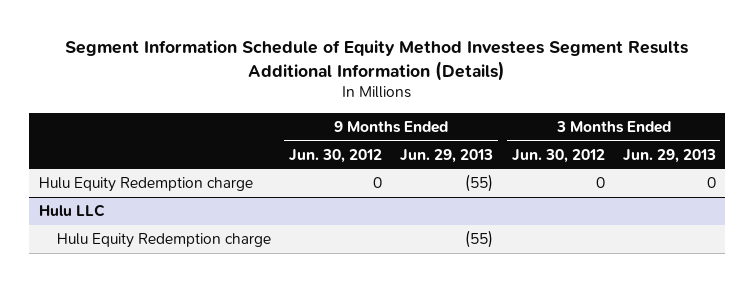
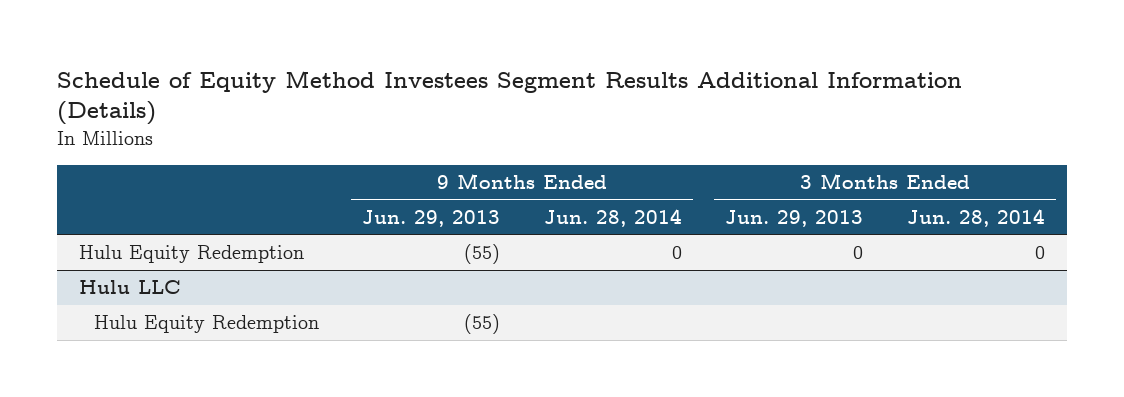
[65,40,689,81] Segment Information Schedule of Equity Method Investees Segment Results Additional Information (Details) -> [56,70,962,126] Schedule of Equity Method Investees Segment Results Additional Information (Details)
[288,148,382,163] Jun. 30, 2012 -> none
[511,148,605,163] Jun. 30, 2012 -> none
none -> [543,208,682,227] Jun. 28, 2014
none -> [906,208,1045,227] Jun. 28, 2014
[38,177,253,193] Hulu Equity Redemption charge -> [78,245,304,264] Hulu Equity Redemption
[56,233,271,249] Hulu Equity Redemption charge -> [93,315,319,334] Hulu Equity Redemption

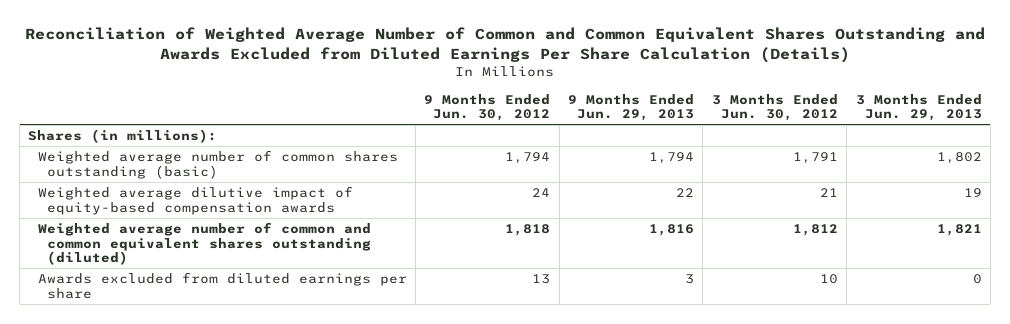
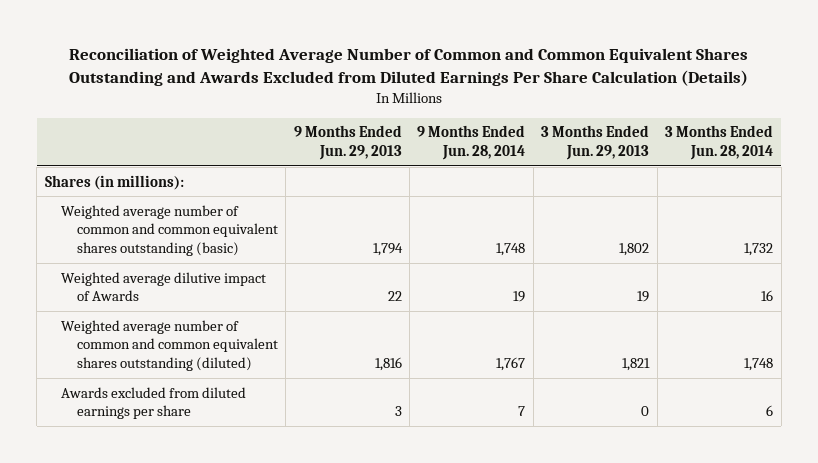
[424,93,551,122] 9 Months Ended Jun. 30, 2012 -> none
[711,93,838,122] 3 Months Ended Jun. 30, 2012 -> none
none -> [417,125,526,161] 9 Months Ended Jun. 28, 2014
none -> [665,125,774,161] 3 Months Ended Jun. 28, 2014
[37,149,398,179] Weighted average number of common shares outstanding (basic) -> [60,204,278,257] Weighted average number of common and common equivalent shares outstanding (basic)
[37,185,353,215] Weighted average dilutive impact of equity-based compensation awards -> [60,271,266,302] Weighted average dilutive impact of Awards

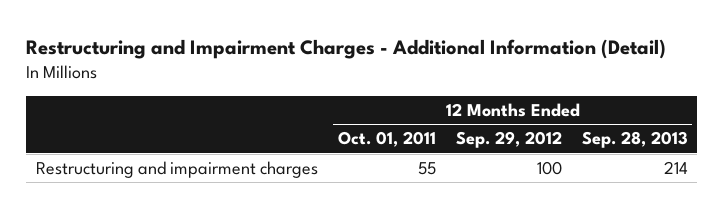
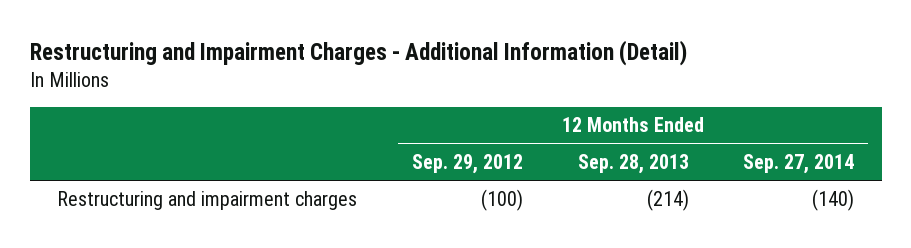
[337,131,436,148] Oct. 01, 2011 -> none
none -> [743,154,855,175] Sep. 27, 2014
[536,161,562,176] 100 -> [480,189,523,212] (100)
[663,161,688,175] 214 -> [646,189,689,212] (214)

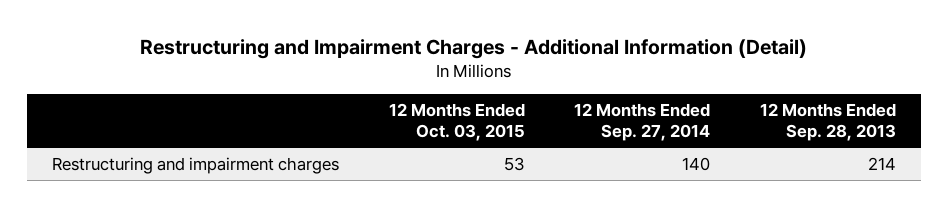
[411,154,523,175] Sep. 29, 2012 -> none
none -> [388,103,525,142] 12 Months Ended Oct. 03, 2015
[646,189,689,212] (214) -> [868,156,897,170] 214
[812,189,855,212] (140) -> [682,156,711,171] 140

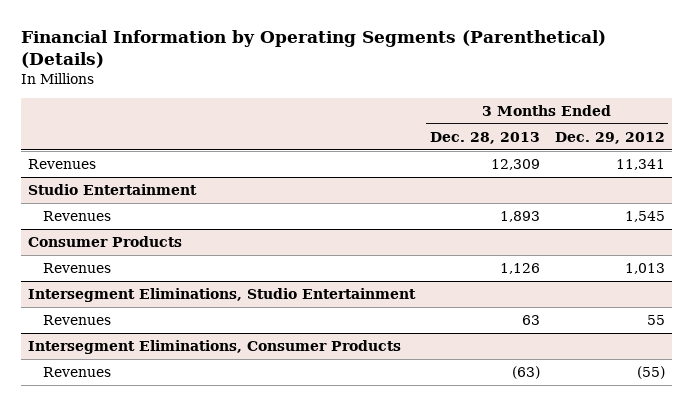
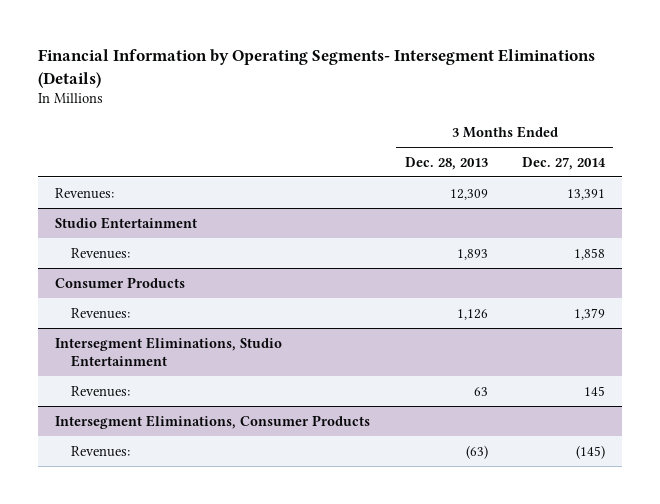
[20,29,606,68] Financial Information by Operating Segments (Parenthetical) (Details) -> [38,48,596,88] Financial Information by Operating Segments- Intersegment Eliminations (Details)
[554,131,665,144] Dec. 29, 2012 -> none
none -> [521,156,606,170] Dec. 27, 2014
[27,159,96,170] Revenues -> [55,187,115,199] Revenues:
[43,211,112,222] Revenues -> [70,247,130,259] Revenues:
[43,263,112,274] Revenues -> [70,307,130,319] Revenues:
[43,315,112,326] Revenues -> [70,385,130,397] Revenues:
[43,367,112,378] Revenues -> [70,445,130,457] Revenues:

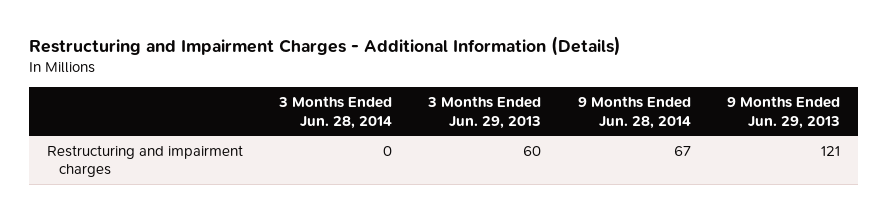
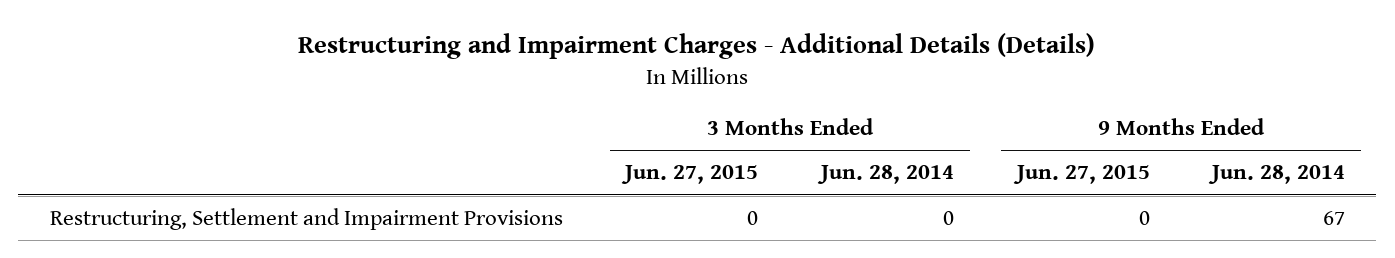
[28,36,621,57] Restructuring and Impairment Charges - Additional Information (Details) -> [298,33,1096,60] Restructuring and Impairment Charges - Additional Details (Details)
[427,96,542,129] 3 Months Ended Jun. 29, 2013 -> none
[726,96,840,129] 9 Months Ended Jun. 29, 2013 -> none
none -> [621,165,759,185] Jun. 27, 2015
none -> [1012,165,1150,185] Jun. 27, 2015
[46,144,243,178] Restructuring and impairment charges -> [49,208,563,231] Restructuring, Settlement and Impairment Provisions

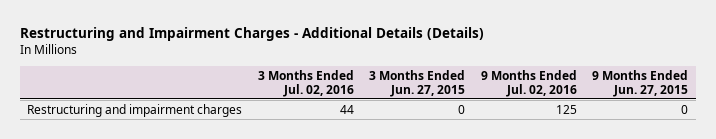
[816,165,954,185] Jun. 28, 2014 -> none
[1208,165,1346,185] Jun. 28, 2014 -> none
none -> [257,69,354,97] 3 Months Ended Jul. 02, 2016
none -> [480,69,577,97] 9 Months Ended Jul. 02, 2016
[49,208,563,231] Restructuring, Settlement and Impairment Provisions -> [27,103,243,117] Restructuring and impairment charges

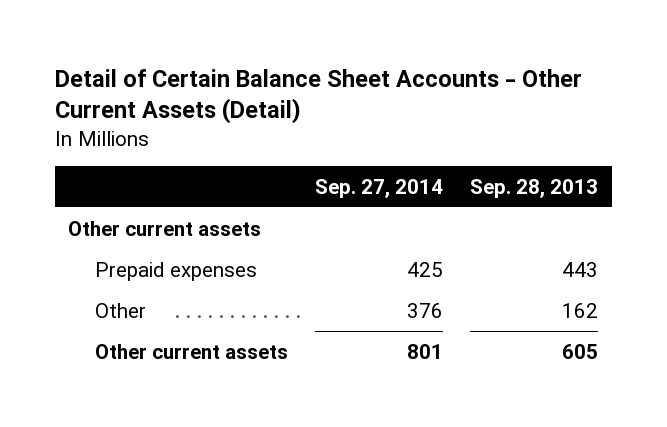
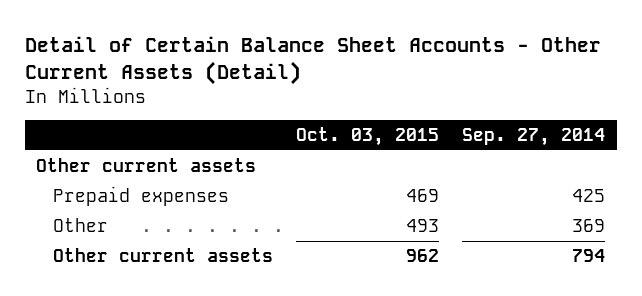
[470,178,599,198] Sep. 28, 2013 -> none
none -> [296,127,440,147] Oct. 03, 2015
[406,302,443,318] 376 -> [572,218,606,232] 369
[406,343,443,359] 801 -> [572,248,606,262] 794

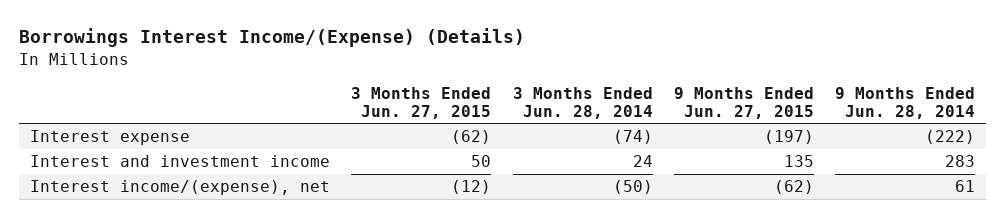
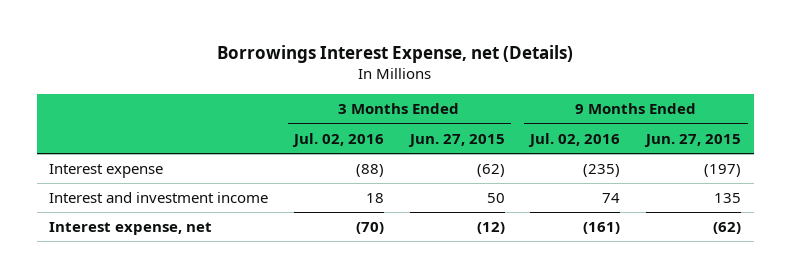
[19,28,526,48] Borrowings Interest Income/(Expense) (Details) -> [217,45,574,64] Borrowings Interest Expense, net (Details)
[512,86,653,119] 3 Months Ended Jun. 28, 2014 -> none
[835,86,976,119] 9 Months Ended Jun. 28, 2014 -> none
none -> [292,132,385,147] Jul. 02, 2016
none -> [528,132,621,147] Jul. 02, 2016
[29,180,330,196] Interest income/(expense), net -> [49,222,213,236] Interest expense, net

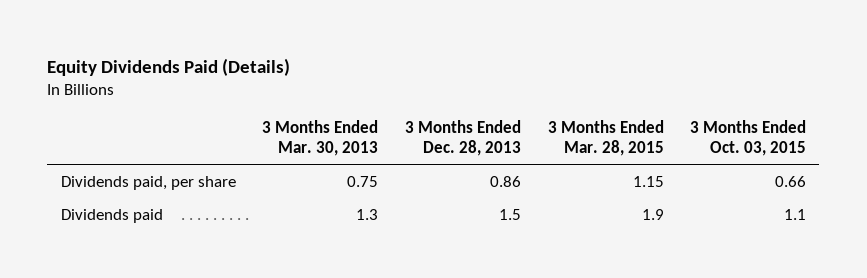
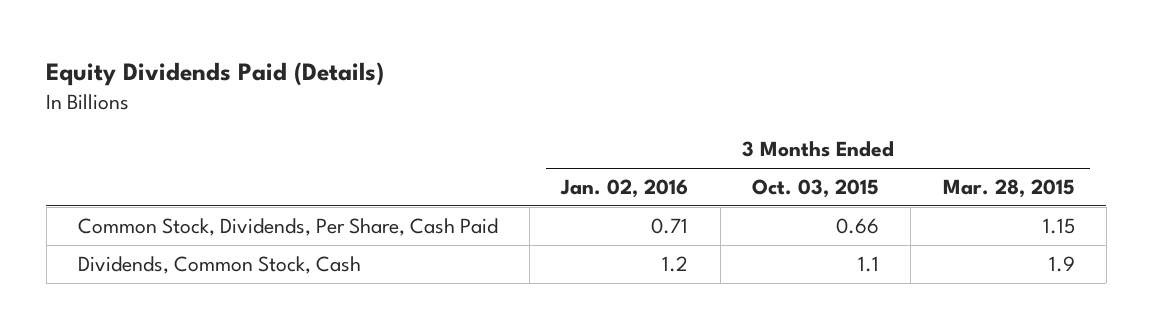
[262,120,379,157] 3 Months Ended Mar. 30, 2013 -> none
[404,120,521,157] 3 Months Ended Dec. 28, 2013 -> none
none -> [560,179,689,199] Jan. 02, 2016
[60,175,236,190] Dividends paid, per share -> [77,218,498,237] Common Stock, Dividends, Per Share, Cash Paid
[60,208,163,223] Dividends paid -> [77,256,361,275] Dividends, Common Stock, Cash

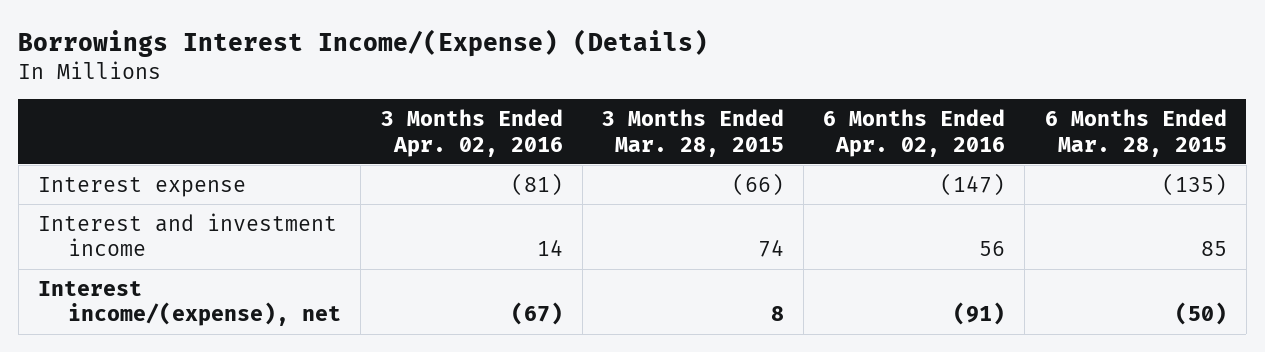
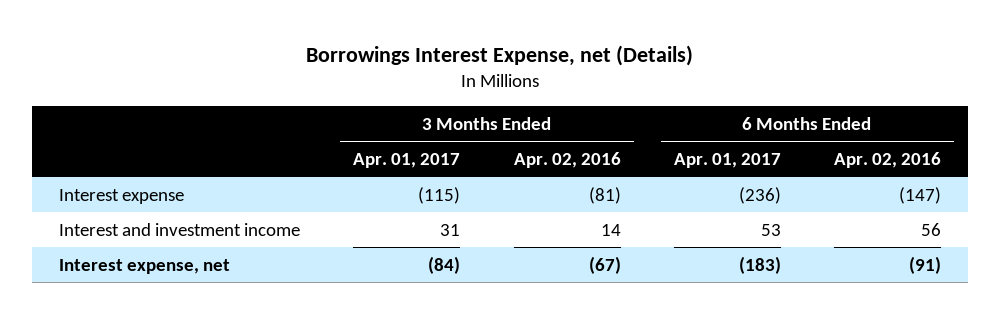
[18,28,709,57] Borrowings Interest Income/(Expense) (Details) -> [306,44,694,66] Borrowings Interest Expense, net (Details)
[601,109,784,157] 3 Months Ended Mar. 28, 2015 -> none
[1044,109,1227,157] 6 Months Ended Mar. 28, 2015 -> none
none -> [353,152,461,168] Apr. 01, 2017
none -> [673,152,781,168] Apr. 01, 2017
[38,280,342,327] Interest income/(expense), net -> [59,258,231,274] Interest expense, net

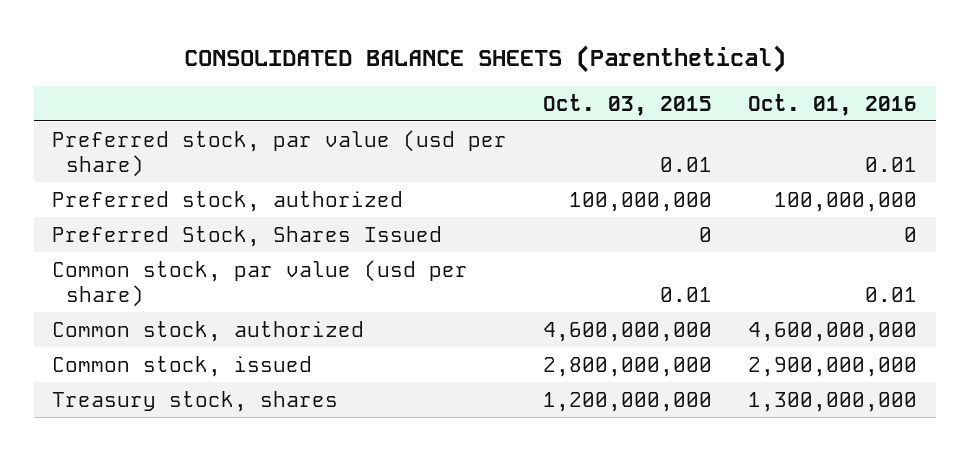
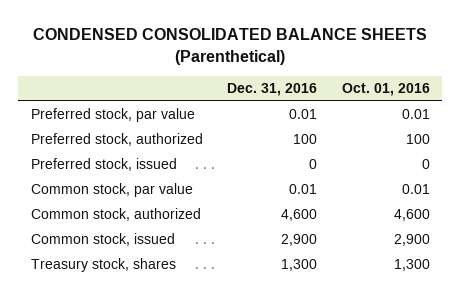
[183,44,786,73] CONSOLIDATED BALANCE SHEETS (Parenthetical) -> [33,27,428,65] CONDENSED CONSOLIDATED BALANCE SHEETS (Parenthetical)
[543,93,713,116] Oct. 03, 2015 -> none
none -> [227,82,318,96] Dec. 31, 2016
[51,129,507,177] Preferred stock, par value (usd per share) -> [30,108,195,123] Preferred stock, par value
[774,191,918,212] 100,000,000 -> [405,134,430,145] 100
[51,225,442,247] Preferred Stock, Shares Issued -> [30,158,177,172] Preferred stock, issued
[51,259,468,307] Common stock, par value (usd per share) -> [30,183,193,198] Common stock, par value
[748,321,918,342] 4,600,000,000 -> [393,209,430,222] 4,600
[748,356,918,377] 2,900,000,000 -> [393,234,430,247] 2,900
[748,391,918,412] 1,300,000,000 -> [393,259,430,272] 1,300

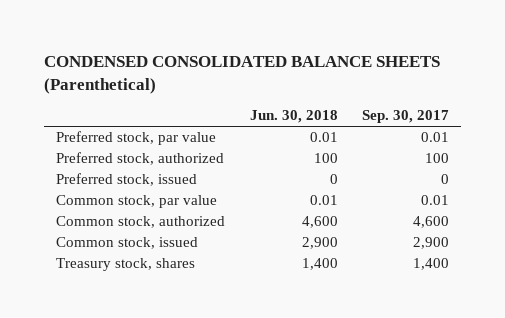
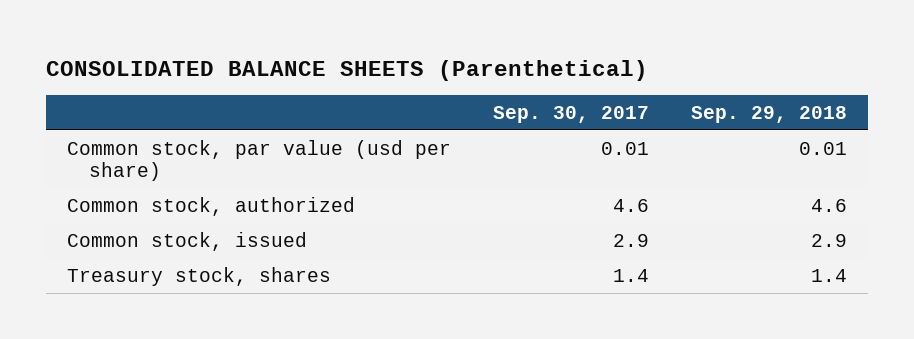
[44,55,441,94] CONDENSED CONSOLIDATED BALANCE SHEETS (Parenthetical) -> [45,59,648,81] CONSOLIDATED BALANCE SHEETS (Parenthetical)
[249,110,338,124] Jun. 30, 2018 -> none
none -> [691,105,848,123] Sep. 29, 2018
[56,131,217,146] Preferred stock, par value -> none
[56,152,225,166] Preferred stock, authorized -> none
[56,173,198,187] Preferred stock, issued -> none
[56,195,218,209] Common stock, par value -> [66,139,451,182] Common stock, par value (usd per share)
[413,216,450,229] 4,600 -> [613,198,650,212] 4.6
[413,237,450,250] 2,900 -> [613,233,650,247] 2.9
[413,258,450,271] 1,400 -> [613,268,650,282] 1.4

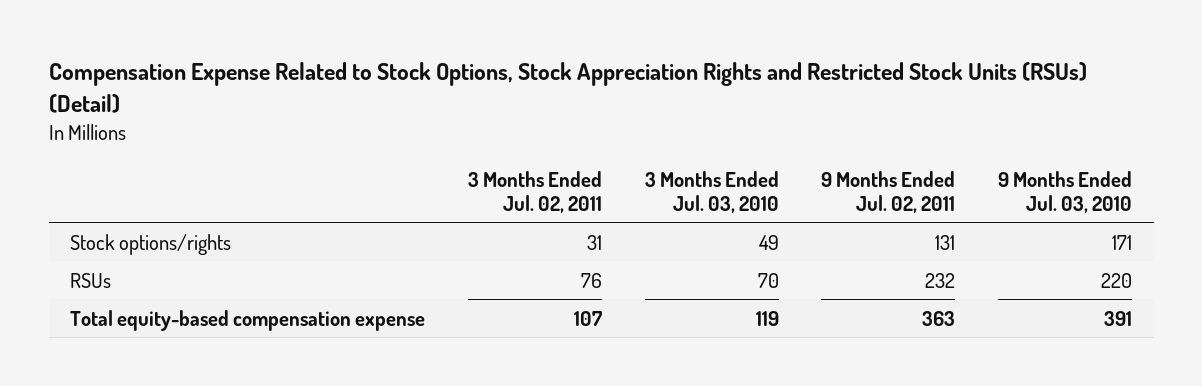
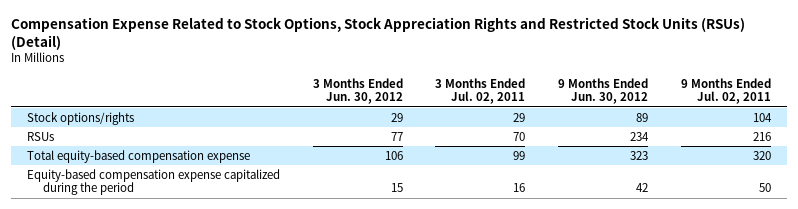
[644,171,779,213] 3 Months Ended Jul. 03, 2010 -> none
[998,171,1133,213] 9 Months Ended Jul. 03, 2010 -> none
none -> [312,77,403,105] 3 Months Ended Jun. 30, 2012
none -> [558,77,649,105] 9 Months Ended Jun. 30, 2012
[586,234,602,250] 31 -> [513,112,526,122] 29
[935,234,956,250] 131 -> [752,112,772,122] 104
[580,272,602,288] 76 -> [513,131,526,141] 70
[925,272,956,288] 232 -> [752,131,771,141] 216
[573,310,602,326] 107 -> [513,150,526,160] 99
[922,310,956,326] 363 -> [752,150,771,160] 320
none -> [26,168,280,196] Equity-based compensation expense capitalized during the period

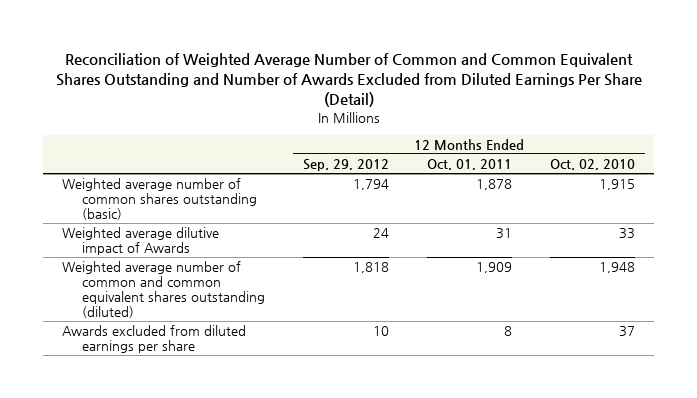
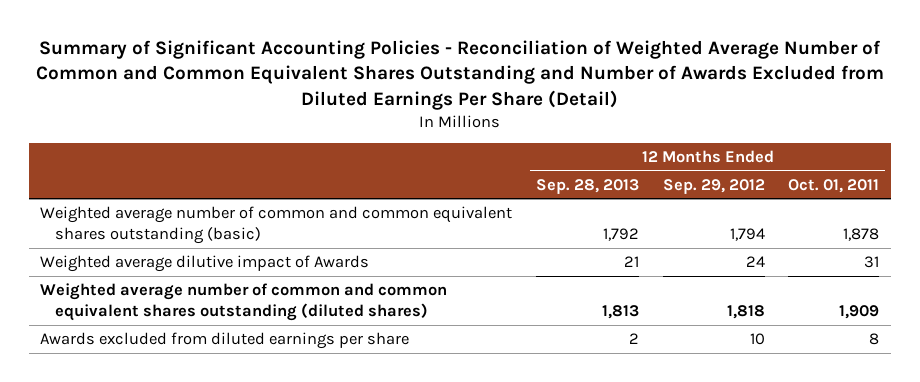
[55,52,642,108] Reconciliation of Weighted Average Number of Common and Common Equivalent Shares Outstanding and Number of Awards Excluded from Diluted Earnings Per Share (Detail) -> [35,40,884,110] Summary of Significant Accounting Policies - Reconciliation of Weighted Average Number of Common and Common Equivalent Shares Outstanding and Number of Awards Excluded from Diluted Earnings Per Share (Detail)
[549,159,635,171] Oct. 02, 2010 -> none
none -> [535,178,639,194] Sep. 28, 2013
[62,178,257,221] Weighted average number of common shares outstanding (basic) -> [40,205,513,244] Weighted average number of common and common equivalent shares outstanding (basic)
[62,261,265,319] Weighted average number of common and common equivalent shares outstanding (diluted) -> [40,282,448,321] Weighted average number of common and common equivalent shares outstanding (diluted shares)

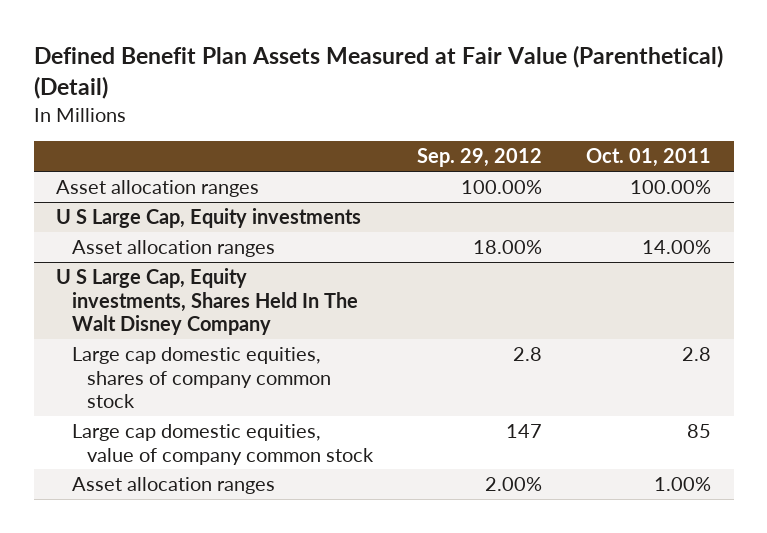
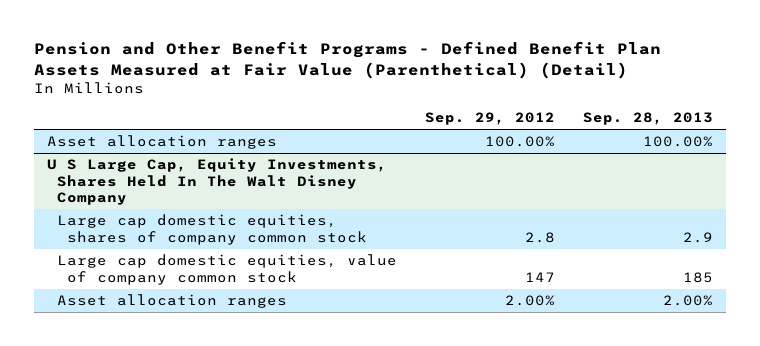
[33,45,723,99] Defined Benefit Plan Assets Measured at Fair Value (Parenthetical) (Detail) -> [33,41,661,79] Pension and Other Benefit Programs - Defined Benefit Plan Assets Measured at Fair Value (Parenthetical) (Detail)
[586,148,712,168] Oct. 01, 2011 -> none
none -> [582,112,713,126] Sep. 28, 2013
[55,208,361,229] U S Large Cap, Equity investments -> none
[71,240,275,258] Asset allocation ranges -> none
[55,268,358,336] U S Large Cap, Equity investments, Shares Held In The Walt Disney Company -> [47,158,388,206] U S Large Cap, Equity Investments, Shares Held In The Walt Disney Company

